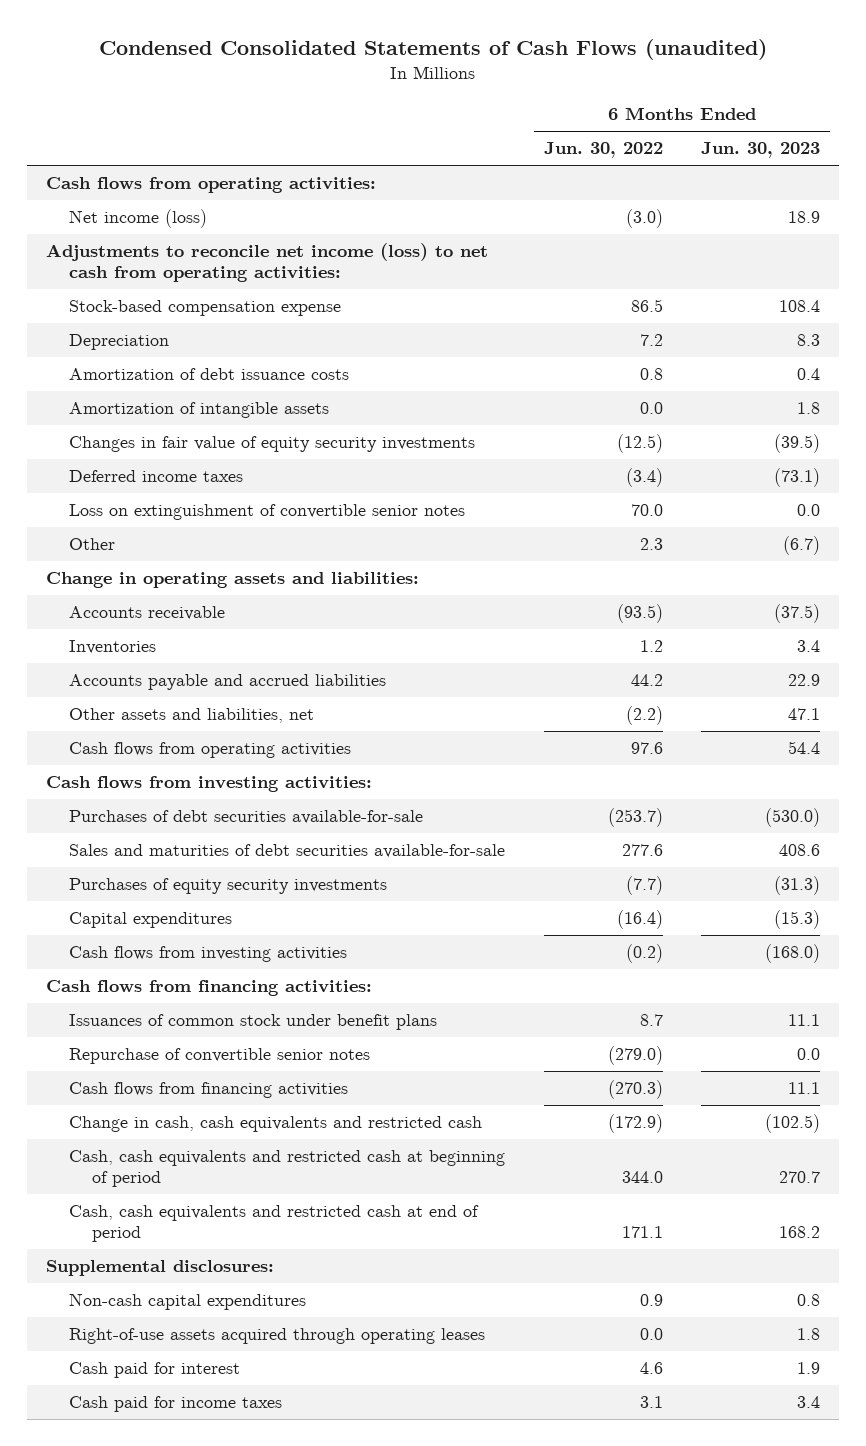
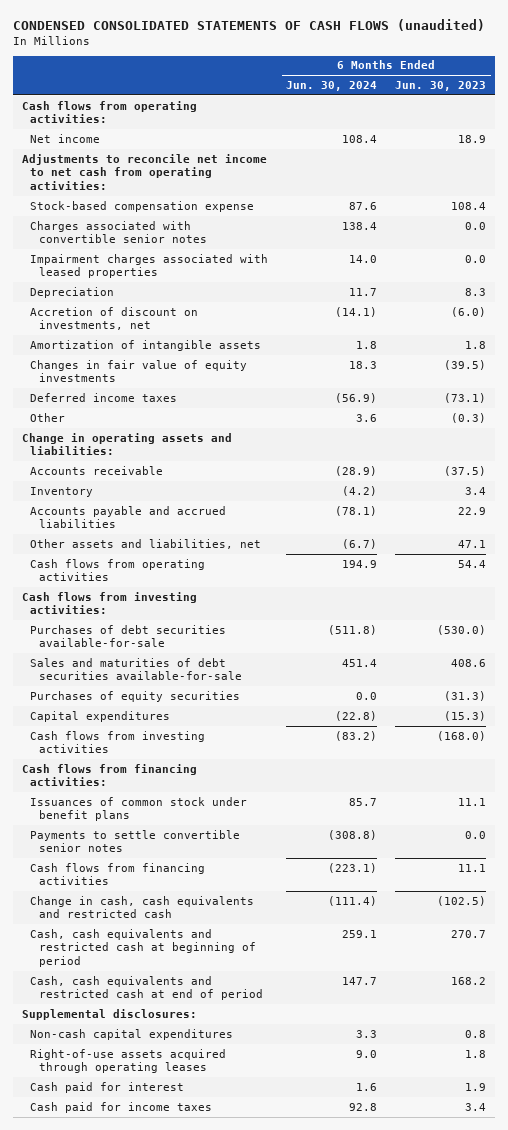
[99,38,768,60] Condensed Consolidated Statements of Cash Flows (unaudited) -> [12,18,485,31] CONDENSED CONSOLIDATED STATEMENTS OF CASH FLOWS (unaudited)
[543,142,663,159] Jun. 30, 2022 -> none
none -> [286,80,378,91] Jun. 30, 2024
[69,209,208,229] Net income (loss) -> [30,133,101,143] Net income
[46,243,489,283] Adjustments to reconcile net income (loss) to net cash from operating activities: -> [21,153,267,190] Adjustments to reconcile net income to net cash from operating activities:
none -> [30,220,208,244] Charges associated with convertible senior notes
none -> [30,253,269,279] Impairment charges associated with leased properties
[69,368,350,381] Amortization of debt issuance costs -> none
none -> [30,306,199,331] Accretion of discount on investments, net
[69,436,476,453] Changes in fair value of equity security investments -> [30,359,248,383] Changes in fair value of equity investments
[69,504,466,521] Loss on extinguishment of convertible senior notes -> none
[782,536,820,556] (6.7) -> [451,412,487,423] (0.3)
[69,640,157,655] Inventories -> [30,486,94,497] Inventory
[69,878,388,895] Purchases of equity security investments -> [30,690,241,702] Purchases of equity securities
[69,1048,371,1065] Repurchase of convertible senior notes -> [30,829,241,853] Payments to settle convertible senior notes

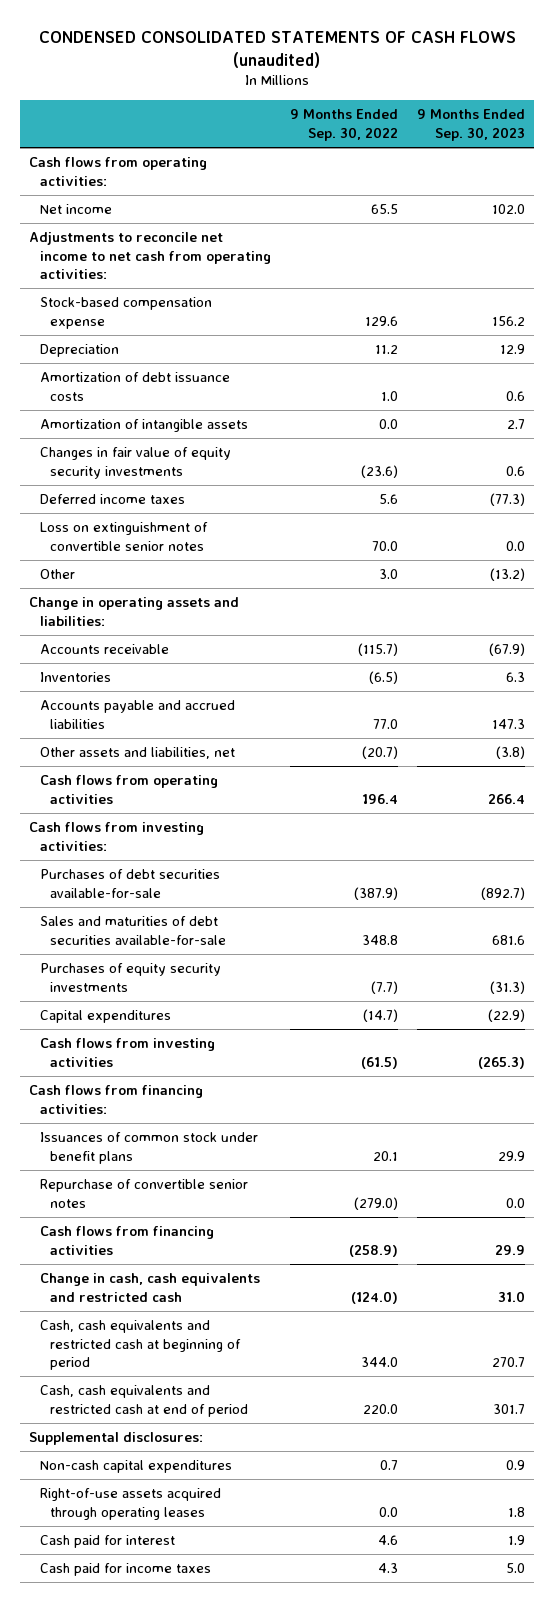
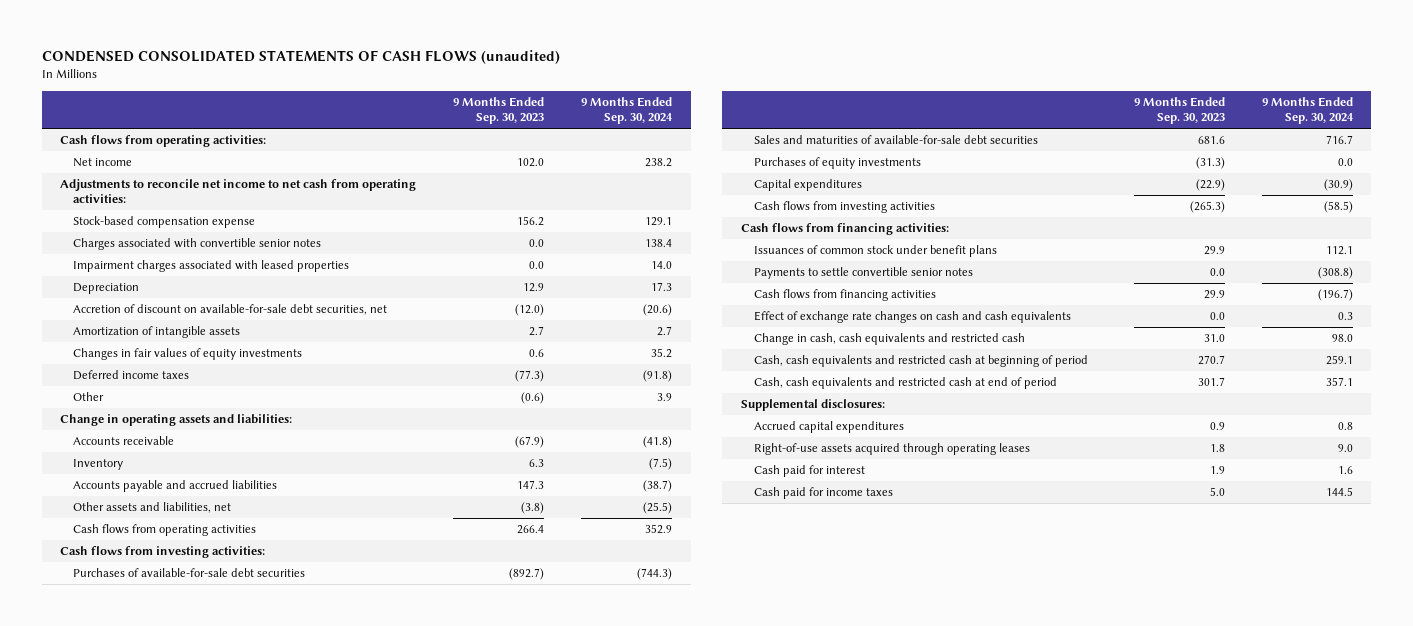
[289,109,398,141] 9 Months Ended Sep. 30, 2022 -> none
none -> [581,97,674,125] 9 Months Ended Sep. 30, 2024
none -> [73,238,322,251] Charges associated with convertible senior notes
none -> [73,260,350,273] Impairment charges associated with leased properties
[39,372,230,401] Amortization of debt issuance costs -> none
none -> [73,304,388,316] Accretion of discount on available-for-sale debt securities, net
[39,447,231,479] Changes in fair value of equity security investments -> [73,348,303,361] Changes in fair values of equity investments
[39,522,208,551] Loss on extinguishment of convertible senior notes -> none
[489,568,525,582] (13.2) -> [521,392,545,405] (0.6)
[39,672,111,683] Inventories -> [73,459,124,471] Inventory
[39,869,220,898] Purchases of debt securities available-for-sale -> [73,568,306,578] Purchases of available-for-sale debt securities
[39,916,227,945] Sales and maturities of debt securities available-for-sale -> [753,135,1038,145] Sales and maturities of available-for-sale debt securities
[39,963,221,992] Purchases of equity security investments -> [753,157,921,170] Purchases of equity investments
[39,1179,248,1208] Repurchase of convertible senior notes -> [753,267,973,280] Payments to settle convertible senior notes
none -> [753,311,1071,324] Effect of exchange rate changes on cash and cash equivalents
[39,1460,232,1474] Non-cash capital expenditures -> [753,421,904,434] Accrued capital expenditures

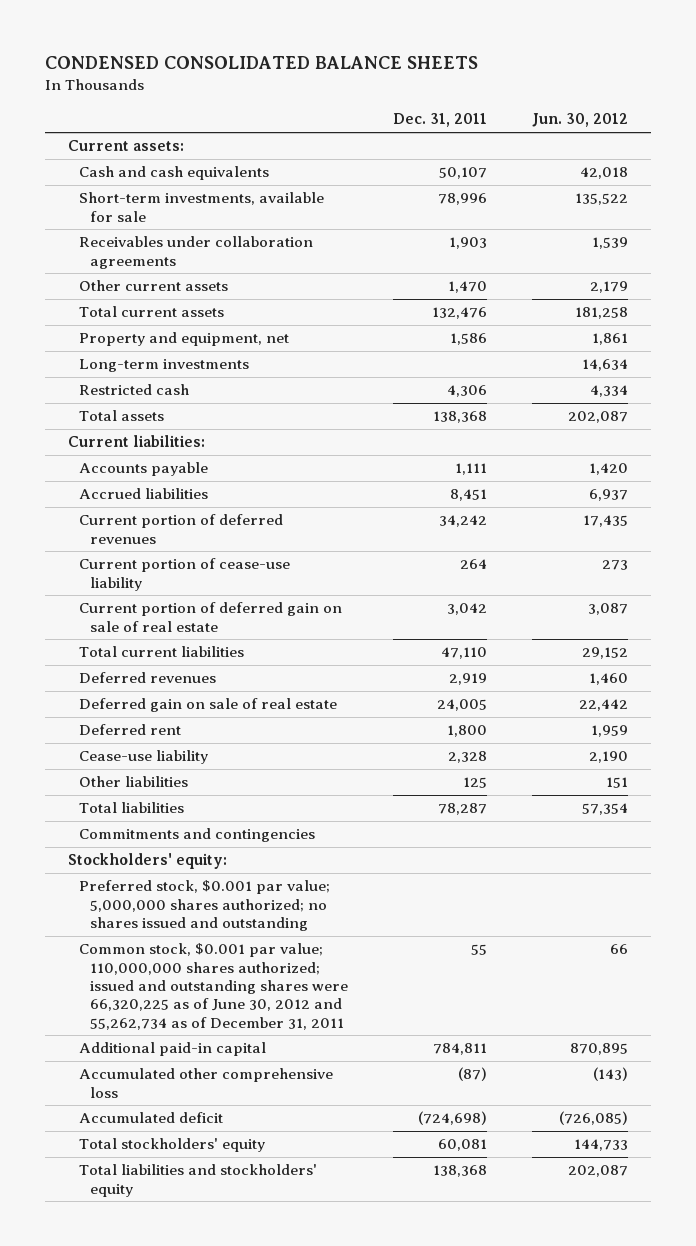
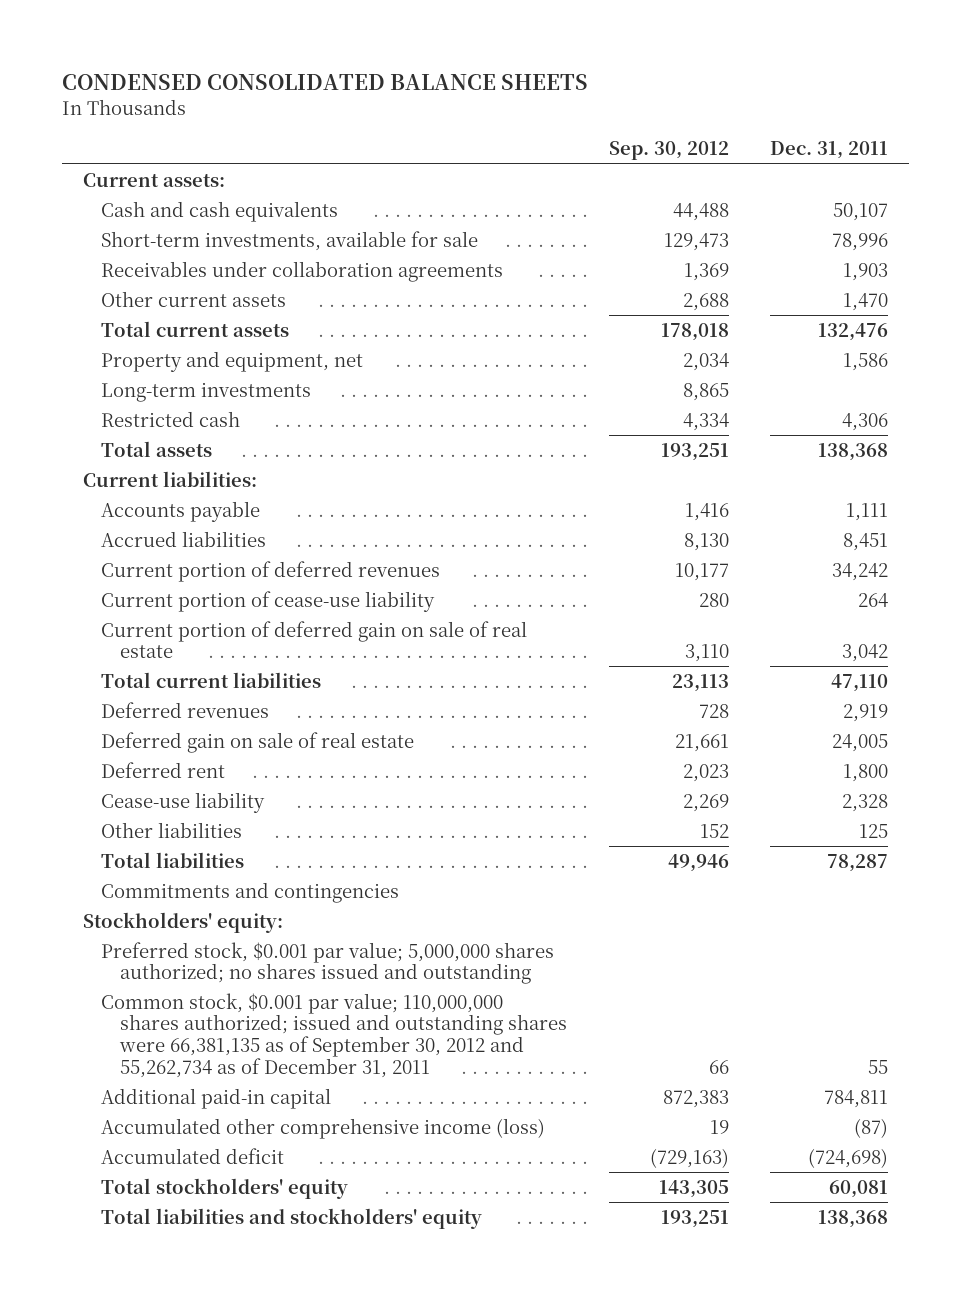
[532,113,629,128] Jun. 30, 2012 -> none
none -> [608,141,729,161] Sep. 30, 2012
[78,943,349,1030] Common stock, $0.001 par value; 110,000,000 shares authorized; issued and outstanding shares were 66,320,225 as of June 30, 2012 and 55,262,734 as of December 31, 2011 -> [101,992,567,1078] Common stock, $0.001 par value; 110,000,000 shares authorized; issued and outstanding shares were 66,381,135 as of September 30, 2012 and 55,262,734 as of December 31, 2011
[78,1068,333,1098] Accumulated other comprehensive loss -> [101,1117,546,1139] Accumulated other comprehensive income (loss)

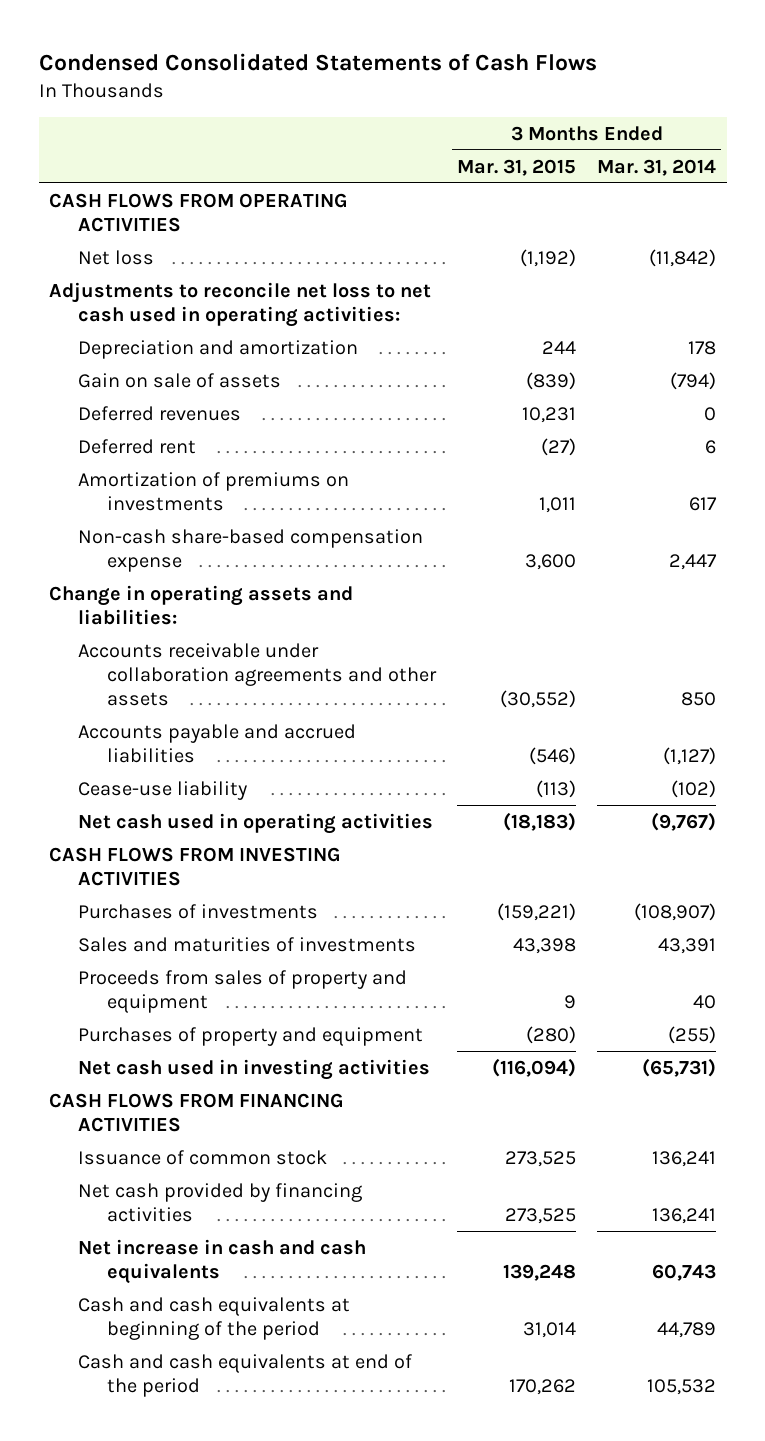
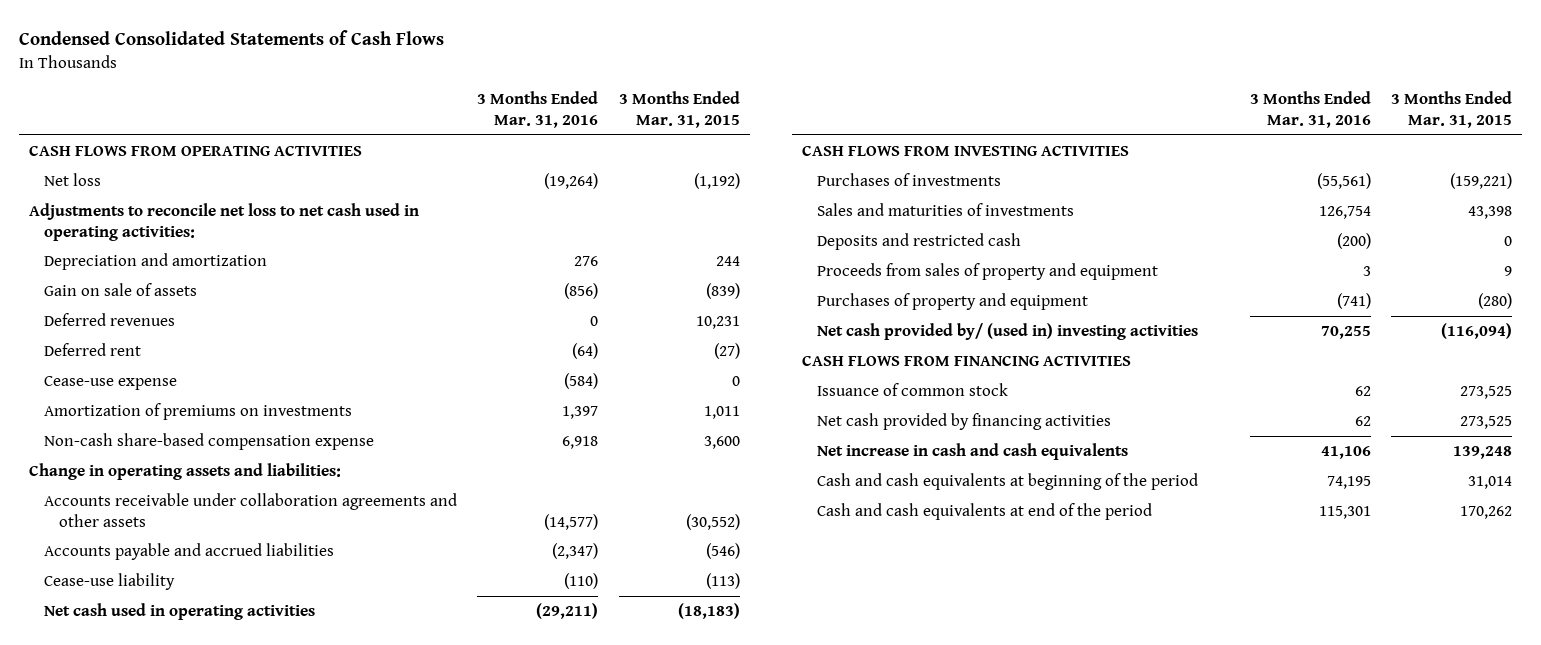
[597,158,717,176] Mar. 31, 2014 -> none
none -> [477,91,599,129] 3 Months Ended Mar. 31, 2016
none -> [44,376,178,391] Cease-use expense
none -> [816,233,1021,251] Deposits and restricted cash
[78,1058,431,1080] Net cash used in investing activities -> [816,323,1198,341] Net cash provided by/ (used in) investing activities

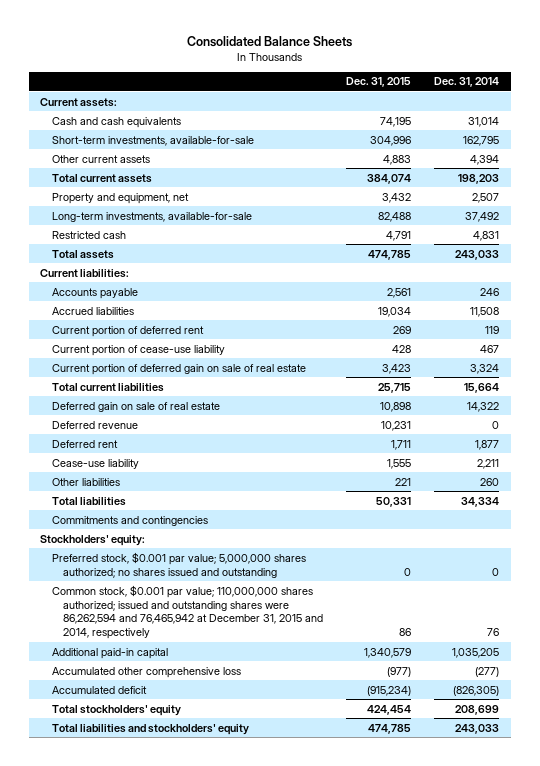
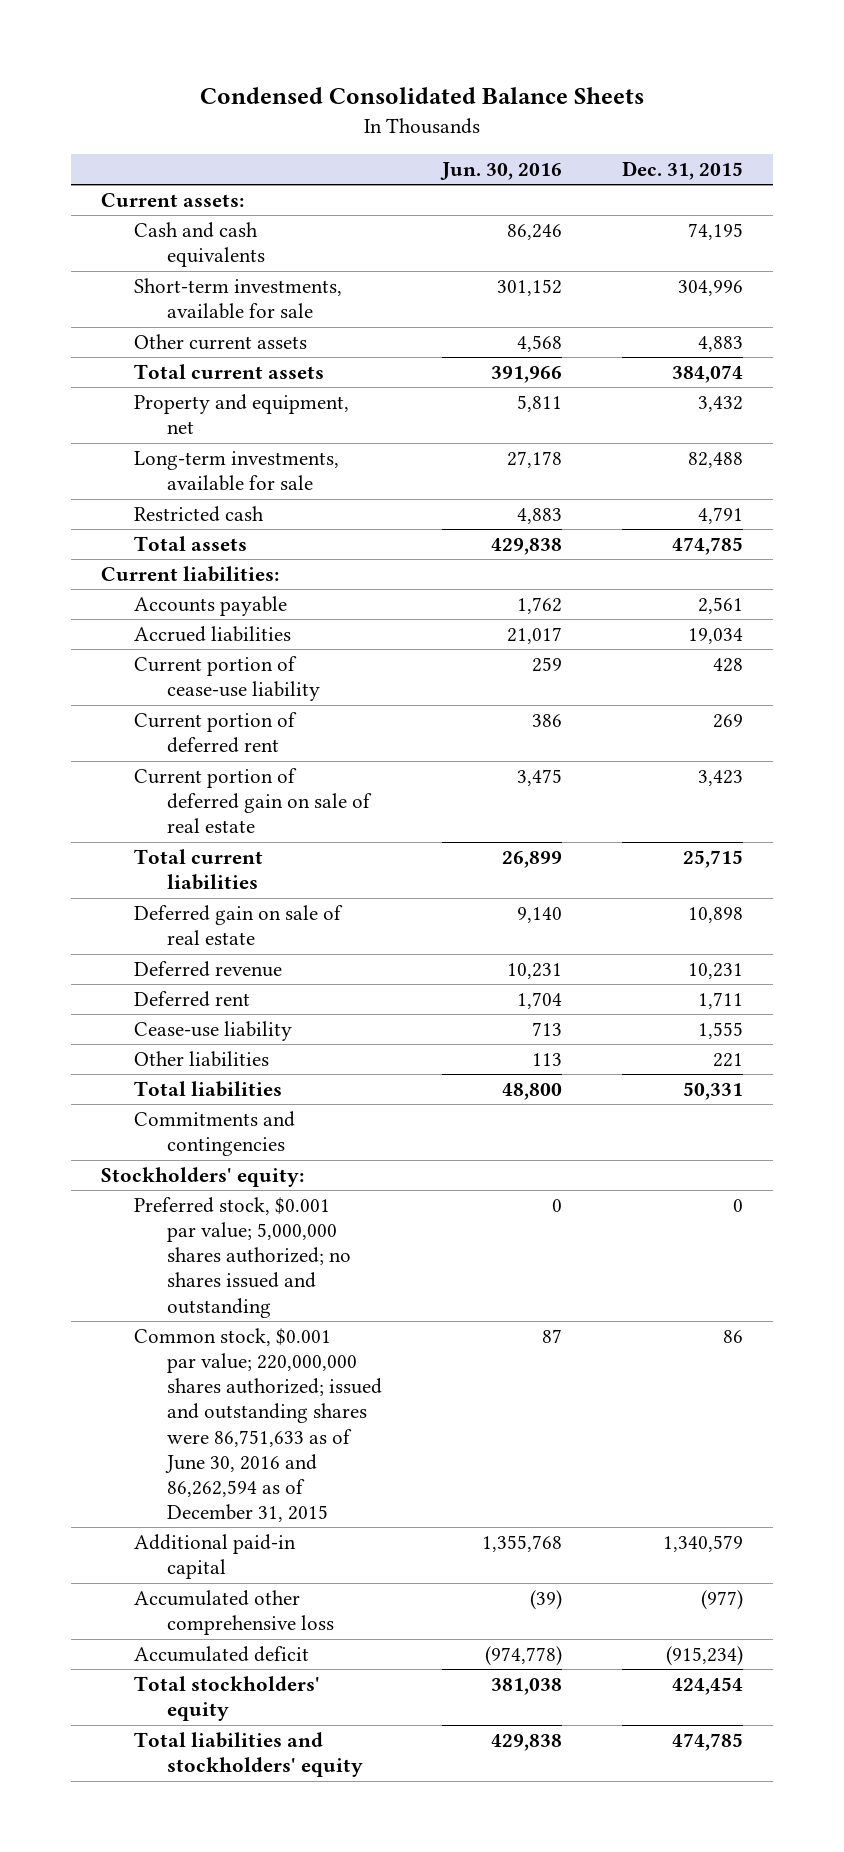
[186,35,352,47] Consolidated Balance Sheets -> [200,87,645,105] Condensed Consolidated Balance Sheets
[434,77,500,88] Dec. 31, 2014 -> none
none -> [439,162,562,181] Jun. 30, 2016
[51,135,254,146] Short-term investments, available-for-sale -> [134,278,343,320] Short-term investments, available for sale
[51,211,252,222] Long-term investments, available-for-sale -> [134,451,340,492] Long-term investments, available for sale
[51,325,204,337] Current portion of deferred rent -> [134,712,298,754] Current portion of deferred rent
[51,584,324,640] Common stock, $0.001 par value; 110,000,000 shares authorized; issued and outstanding shares were 86,262,594 and 76,465,942 at December 31, 2015 and 2014, respectively -> [134,1328,382,1522] Common stock, $0.001 par value; 220,000,000 shares authorized; issued and outstanding shares were 86,751,633 as of June 30, 2016 and 86,262,594 as of December 31, 2015

